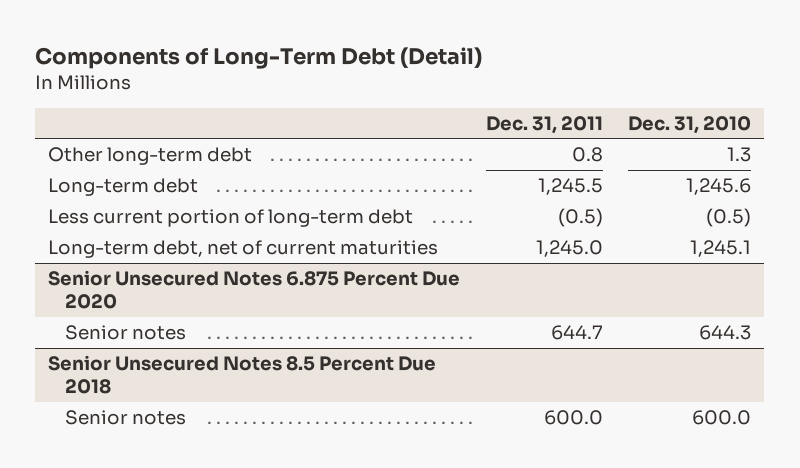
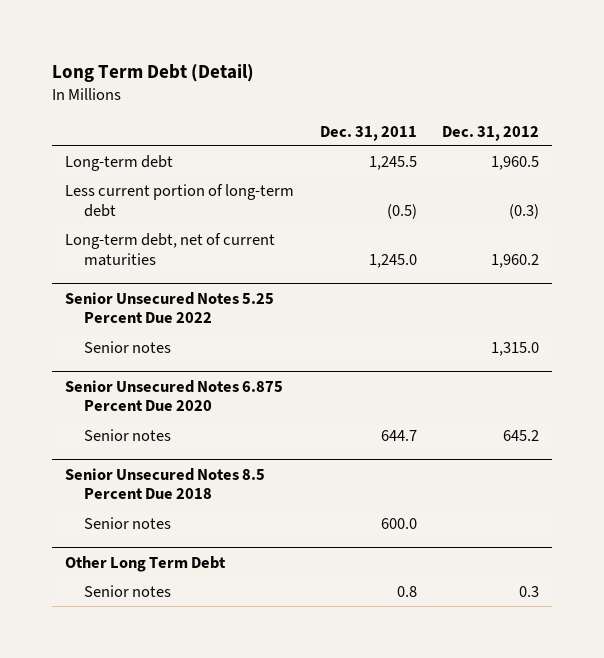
[35,47,483,70] Components of Long-Term Debt (Detail) -> [52,63,255,82] Long Term Debt (Detail)
[628,115,752,134] Dec. 31, 2010 -> none
none -> [442,125,540,141] Dec. 31, 2012
[48,147,253,166] Other long-term debt -> none
none -> [64,291,274,324] Senior Unsecured Notes 5.25 Percent Due 2022
none -> [83,341,171,354] Senior notes
none -> [64,555,226,572] Other Long Term Debt
none -> [83,585,171,598] Senior notes

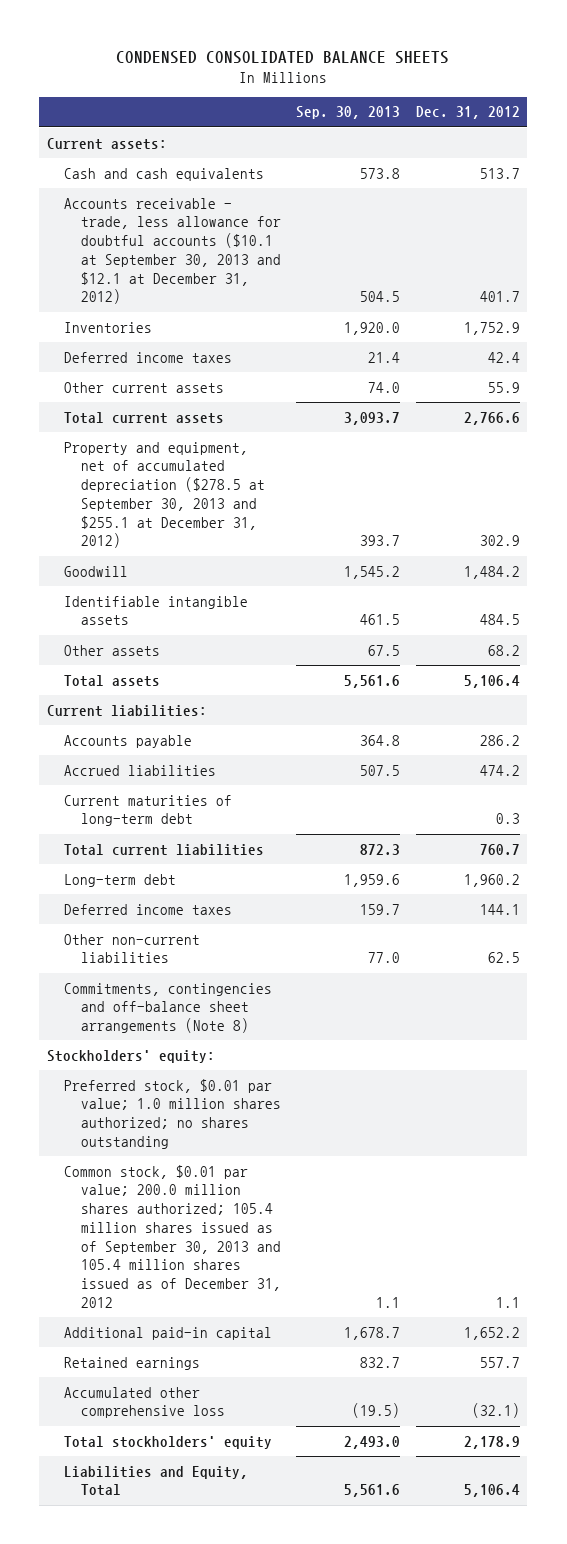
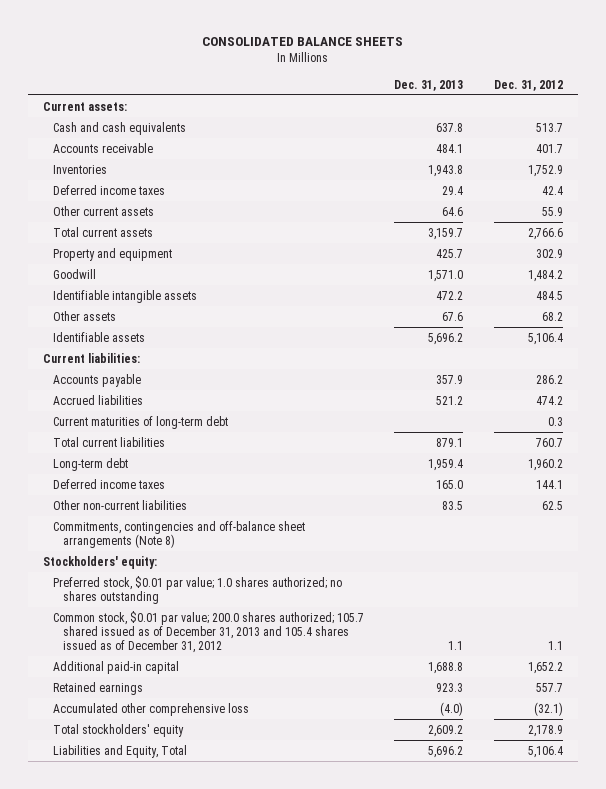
[116,51,450,65] CONDENSED CONSOLIDATED BALANCE SHEETS -> [201,37,403,47] CONSOLIDATED BALANCE SHEETS
[296,106,401,120] Sep. 30, 2013 -> none
none -> [394,79,464,91] Dec. 31, 2013
[64,197,282,305] Accounts receivable - trade, less allowance for doubtful accounts ($10.1 at September 30, 2013 and $12.1 at December 31, 2012) -> [52,142,153,153] Accounts receivable
[64,441,266,549] Property and equipment, net of accumulated depreciation ($278.5 at September 30, 2013 and $255.1 at December 31, 2012) -> [52,247,172,261] Property and equipment
[64,674,161,687] Total assets -> [52,331,145,342] Identifiable assets
[64,1078,282,1149] Preferred stock, $0.01 par value; 1.0 million shares authorized; no shares outstanding -> [52,575,342,604] Preferred stock, $0.01 par value; 1.0 shares authorized; no shares outstanding
[64,1164,282,1308] Common stock, $0.01 par value; 200.0 million shares authorized; 105.4 million shares issued as of September 30, 2013 and 105.4 million shares issued as of December 31, 2012 -> [52,610,364,653] Common stock, $0.01 par value; 200.0 shares authorized; 105.7 shared issued as of December 31, 2013 and 105.4 shares issued as of December 31, 2012

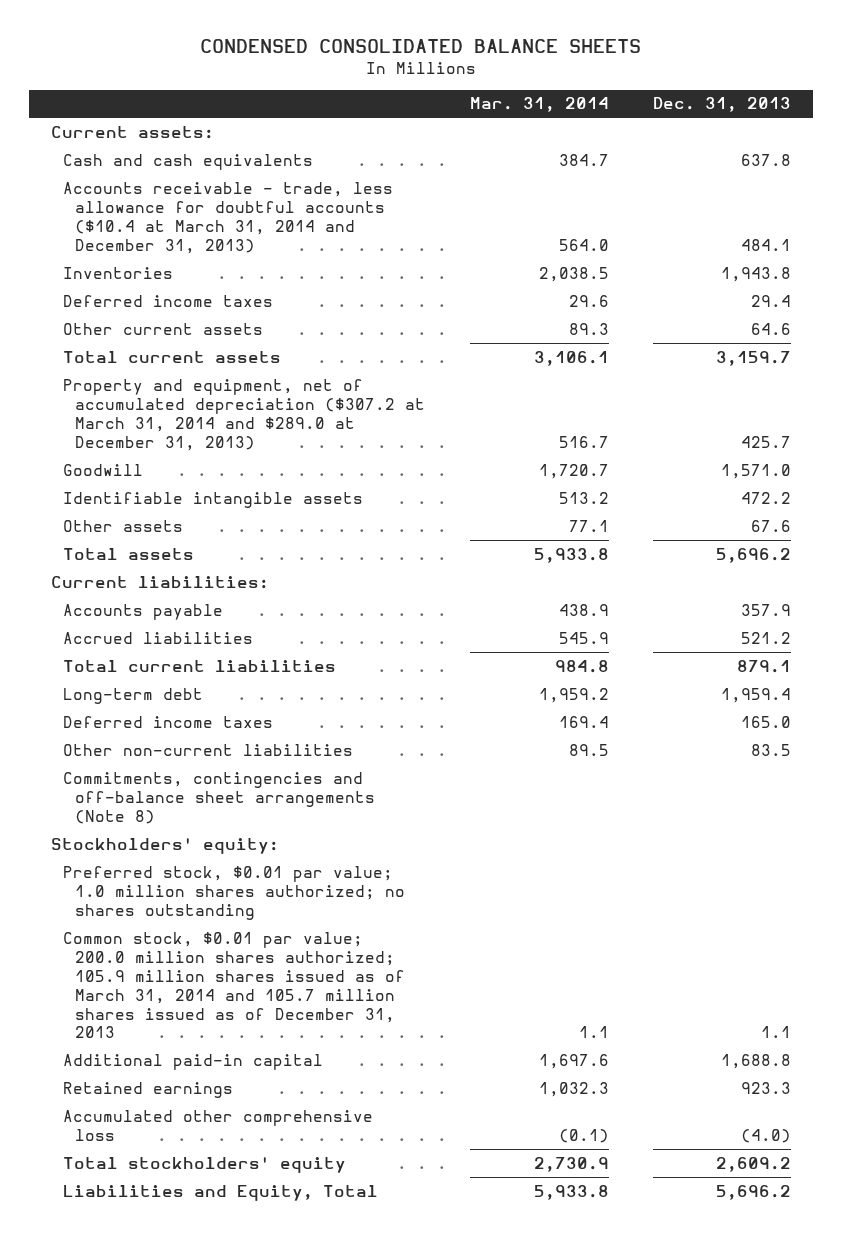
[201,37,403,47] CONSOLIDATED BALANCE SHEETS -> [199,39,641,54] CONDENSED CONSOLIDATED BALANCE SHEETS
[493,79,563,91] Dec. 31, 2012 -> none
none -> [469,97,609,113] Mar. 31, 2014
[52,142,153,153] Accounts receivable -> [63,181,394,254] Accounts receivable - trade, less allowance for doubtful accounts ($10.4 at March 31, 2014 and December 31, 2013)
[52,247,172,261] Property and equipment -> [63,378,426,451] Property and equipment, net of accumulated depreciation ($307.2 at March 31, 2014 and $289.0 at December 31, 2013)
[52,331,145,342] Identifiable assets -> [63,547,195,560] Total assets
[52,415,228,429] Current maturities of long-term debt -> none
[52,575,342,604] Preferred stock, $0.01 par value; 1.0 shares authorized; no shares outstanding -> [63,865,406,920] Preferred stock, $0.01 par value; 1.0 million shares authorized; no shares outstanding
[52,610,364,653] Common stock, $0.01 par value; 200.0 shares authorized; 105.7 shared issued as of December 31, 2013 and 105.4 shares issued as of December 31, 2012 -> [63,931,406,1039] Common stock, $0.01 par value; 200.0 million shares authorized; 105.9 million shares issued as of March 31, 2014 and 105.7 million shares issued as of December 31, 2013

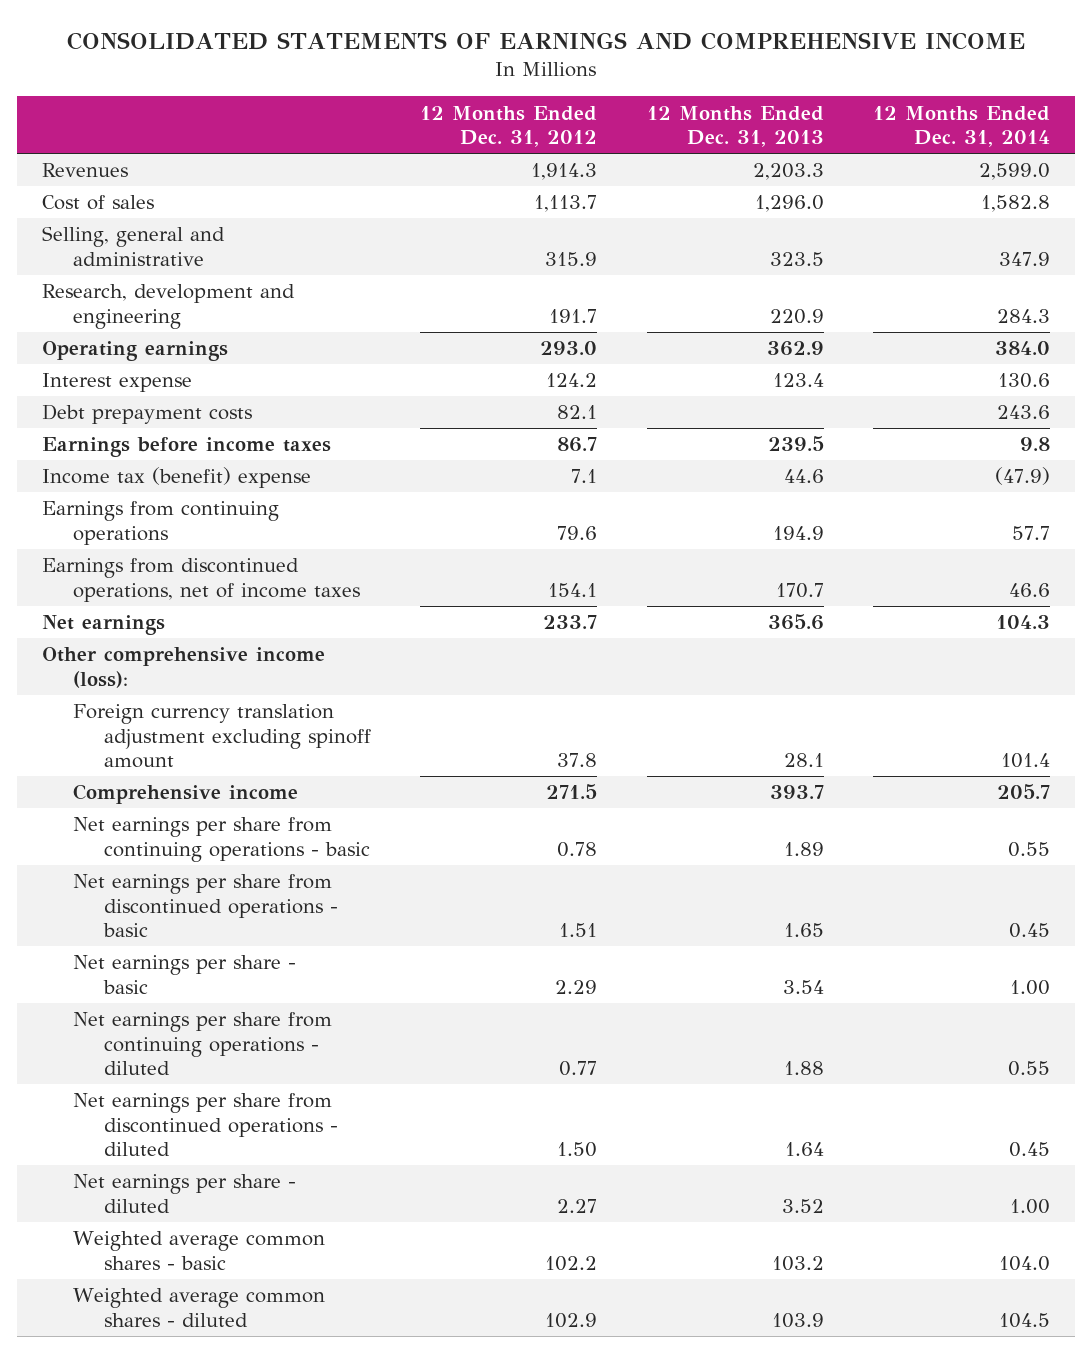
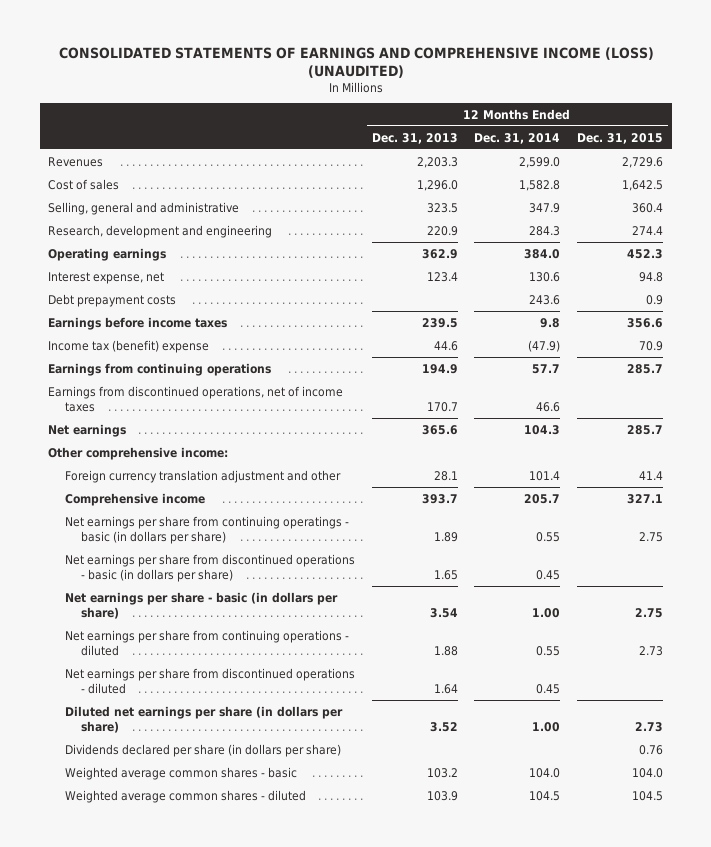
[66,31,1025,50] CONSOLIDATED STATEMENTS OF EARNINGS AND COMPREHENSIVE INCOME -> [58,46,654,78] CONSOLIDATED STATEMENTS OF EARNINGS AND COMPREHENSIVE INCOME (LOSS) (UNAUDITED)
[420,105,598,148] 12 Months Ended Dec. 31, 2012 -> none
none -> [577,132,664,144] Dec. 31, 2015
[41,373,192,393] Interest expense -> [47,271,164,284] Interest expense, net
[41,647,325,688] Other comprehensive income (loss): -> [47,446,228,460] Other comprehensive income:
[72,704,371,769] Foreign currency translation adjustment excluding spinoff amount -> [64,469,341,483] Foreign currency translation adjustment and other
[72,817,370,862] Net earnings per share from continuing operations - basic -> [64,515,349,544] Net earnings per share from continuing operatings - basic (in dollars per share)
[72,874,338,938] Net earnings per share from discontinued operations - basic -> [64,553,355,582] Net earnings per share from discontinued operations - basic (in dollars per share)
[72,955,296,994] Net earnings per share - basic -> [64,591,338,619] Net earnings per share - basic (in dollars per share)
[72,1174,296,1213] Net earnings per share - diluted -> [64,705,343,733] Diluted net earnings per share (in dollars per share)
none -> [64,743,341,757] Dividends declared per share (in dollars per share)

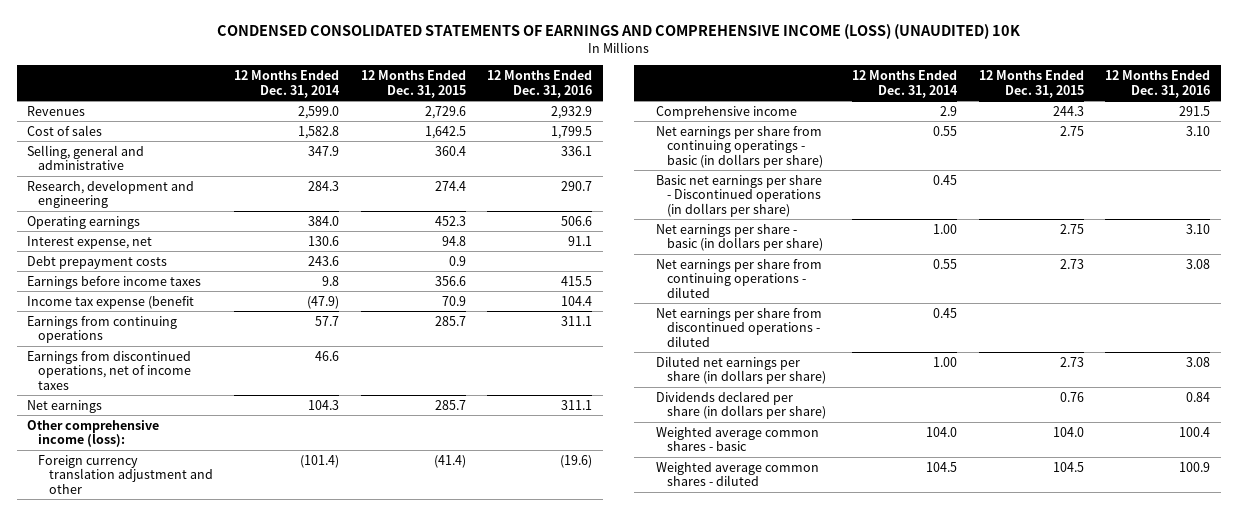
[58,46,654,78] CONSOLIDATED STATEMENTS OF EARNINGS AND COMPREHENSIVE INCOME (LOSS) (UNAUDITED) -> [216,23,1020,39] CONDENSED CONSOLIDATED STATEMENTS OF EARNINGS AND COMPREHENSIVE INCOME (LOSS) (UNAUDITED) 10K
[371,132,458,144] Dec. 31, 2013 -> none
none -> [487,70,593,98] 12 Months Ended Dec. 31, 2016
[47,339,209,353] Income tax (benefit) expense -> [27,295,195,309] Income tax expense (benefit
[47,446,228,460] Other comprehensive income: -> [27,419,160,448] Other comprehensive income (loss):
[529,470,561,481] 101.4 -> [300,454,340,468] (101.4)
[639,470,664,480] 41.4 -> [433,454,466,468] (41.4)
[524,493,561,504] 205.7 -> [940,105,958,116] 2.9
[627,493,664,504] 327.1 -> [1052,105,1084,116] 244.3
[64,553,355,582] Net earnings per share from discontinued operations - basic (in dollars per share) -> [655,174,822,217] Basic net earnings per share - Discontinued operations (in dollars per share)

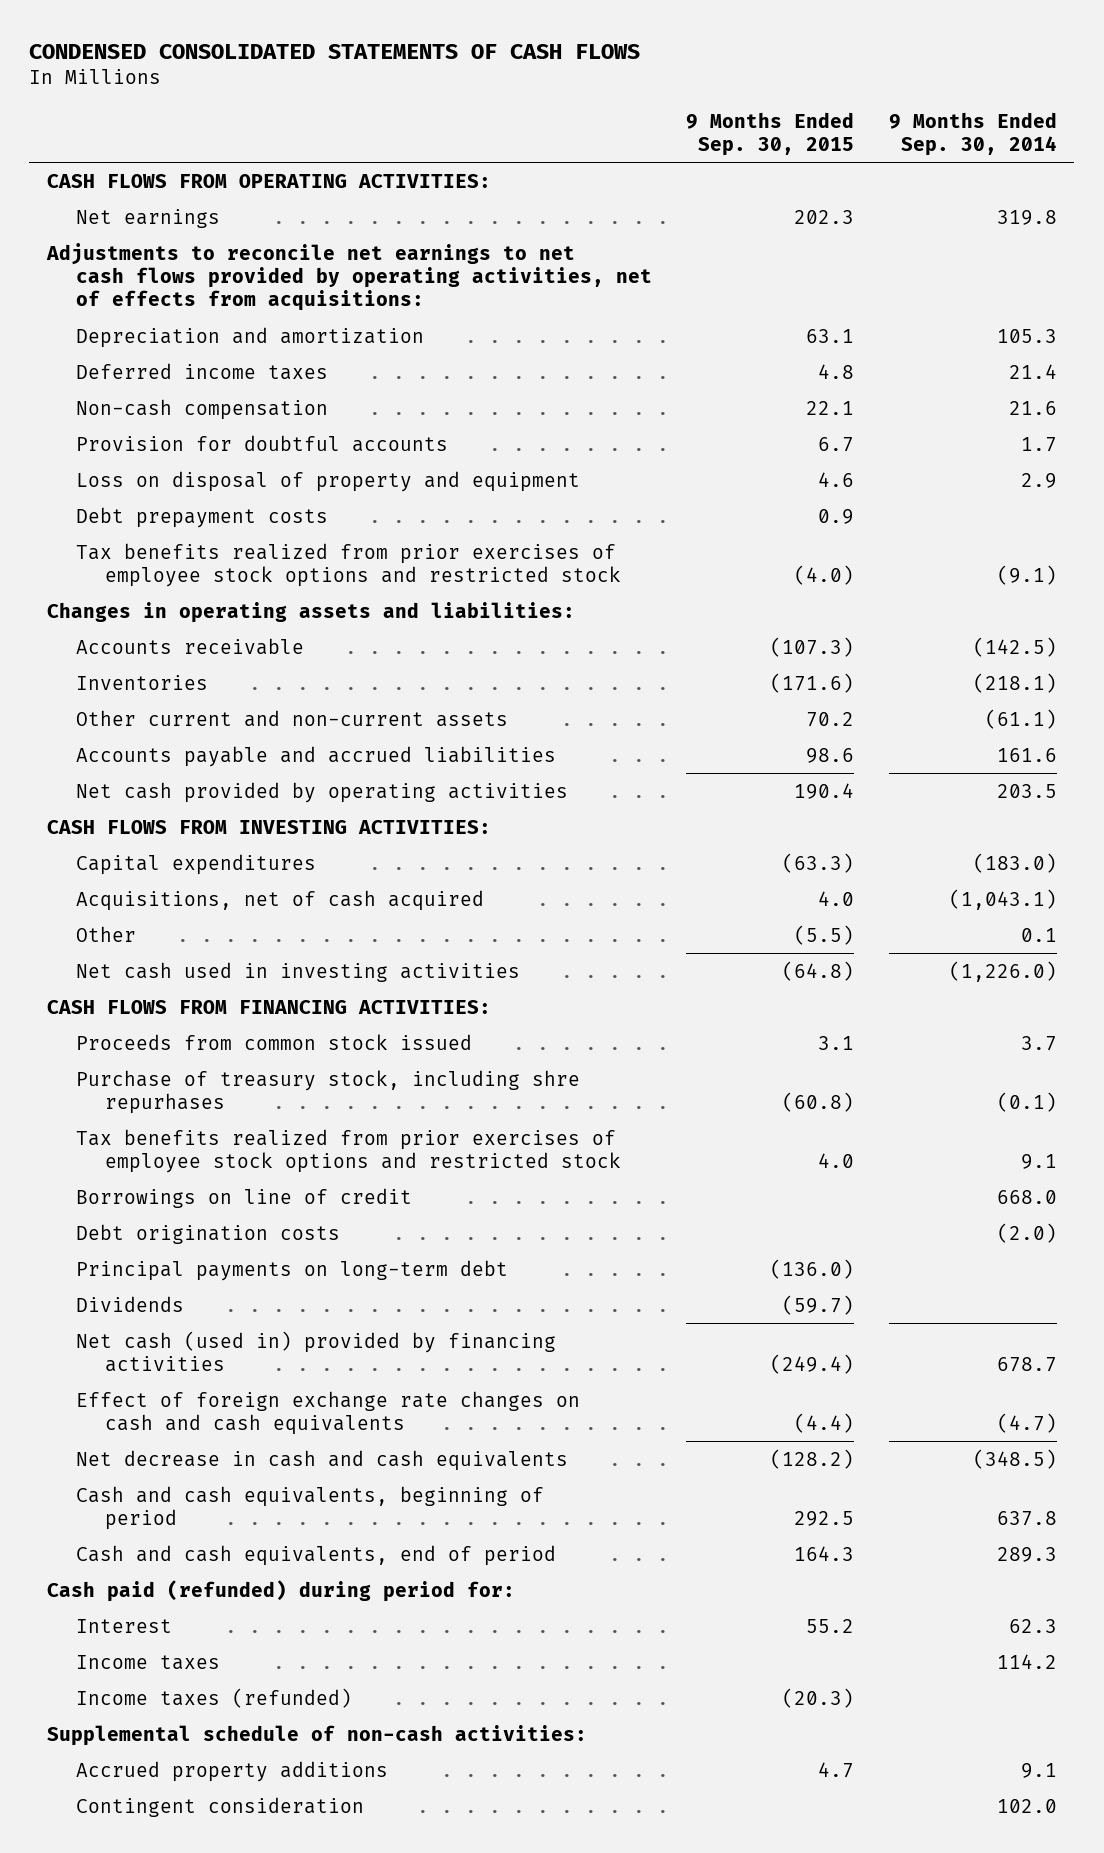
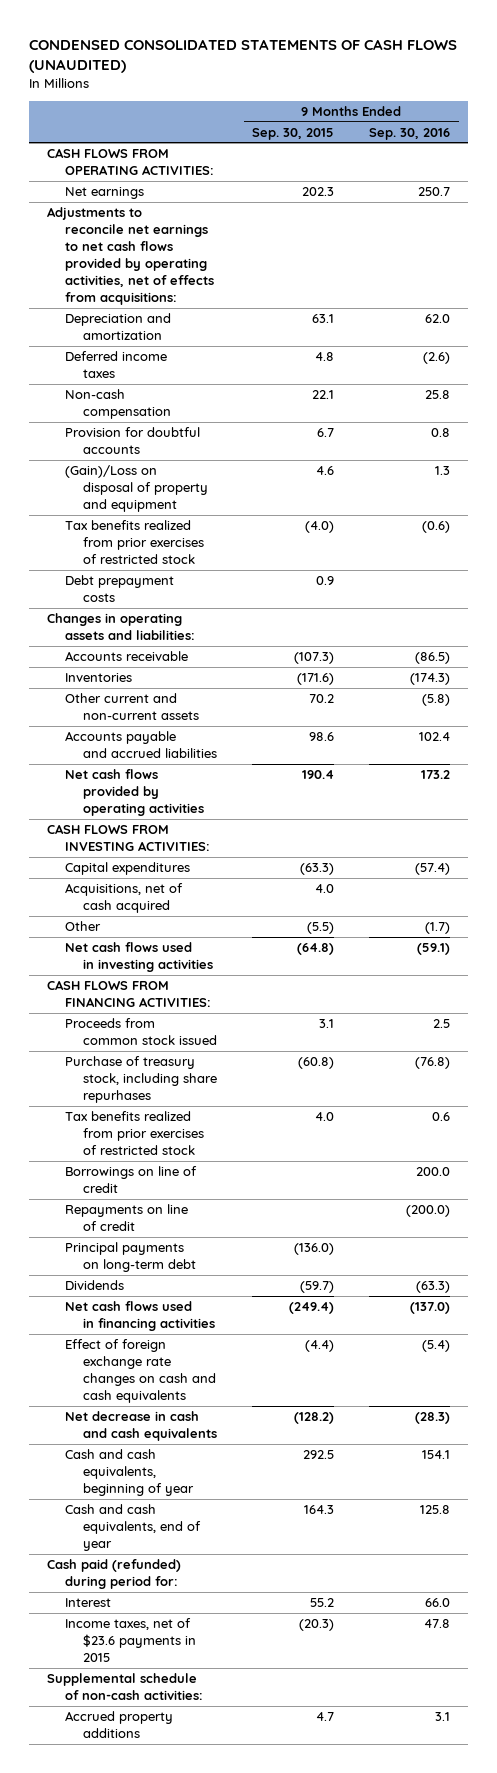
[29,43,641,59] CONDENSED CONSOLIDATED STATEMENTS OF CASH FLOWS -> [29,38,458,74] CONDENSED CONSOLIDATED STATEMENTS OF CASH FLOWS (UNAUDITED)
[888,111,1057,156] 9 Months Ended Sep. 30, 2014 -> none
none -> [369,127,451,140] Sep. 30, 2016
[75,470,580,492] Loss on disposal of property and equipment -> [65,465,209,513] (Gain)/Loss on disposal of property and equipment
none -> [65,520,205,565] Tax benefits realized from prior exercises of restricted stock
[75,542,621,587] Tax benefits realized from prior exercises of employee stock options and restricted stock -> none
[75,781,568,803] Net cash provided by operating activities -> [65,769,205,817] Net cash flows provided by operating activities
[75,961,520,982] Net cash used in investing activities -> [65,942,214,973] Net cash flows used in investing activities
[75,1069,580,1114] Purchase of treasury stock, including shre repurhases -> [65,1056,218,1104] Purchase of treasury stock, including share repurhases
[75,1128,621,1173] Tax benefits realized from prior exercises of employee stock options and restricted stock -> [65,1111,205,1156] Tax benefits realized from prior exercises of restricted stock
[75,1223,340,1244] Debt origination costs -> none
none -> [65,1204,189,1232] Repayments on line of credit
[75,1330,556,1372] Net cash (used in) provided by financing activities -> [65,1301,216,1332] Net cash flows used in financing activities
[75,1485,544,1530] Cash and cash equivalents, beginning of period -> [65,1449,195,1497] Cash and cash equivalents, beginning of year
[75,1544,556,1566] Cash and cash equivalents, end of period -> [65,1504,202,1552] Cash and cash equivalents, end of year
[75,1654,220,1670] Income taxes -> none
[75,1687,352,1708] Income taxes (refunded) -> none
none -> [65,1618,197,1663] Income taxes, net of $23.6 payments in 2015
[75,1796,364,1817] Contingent consideration -> none

